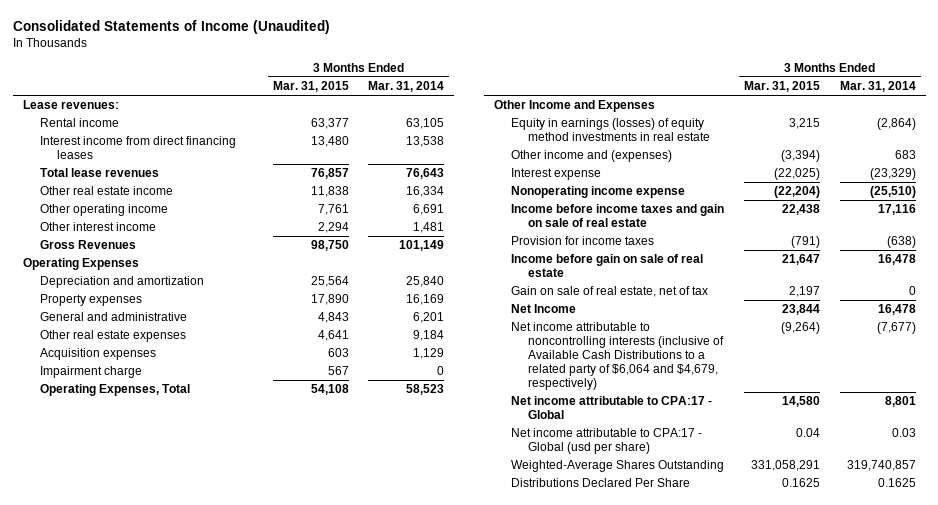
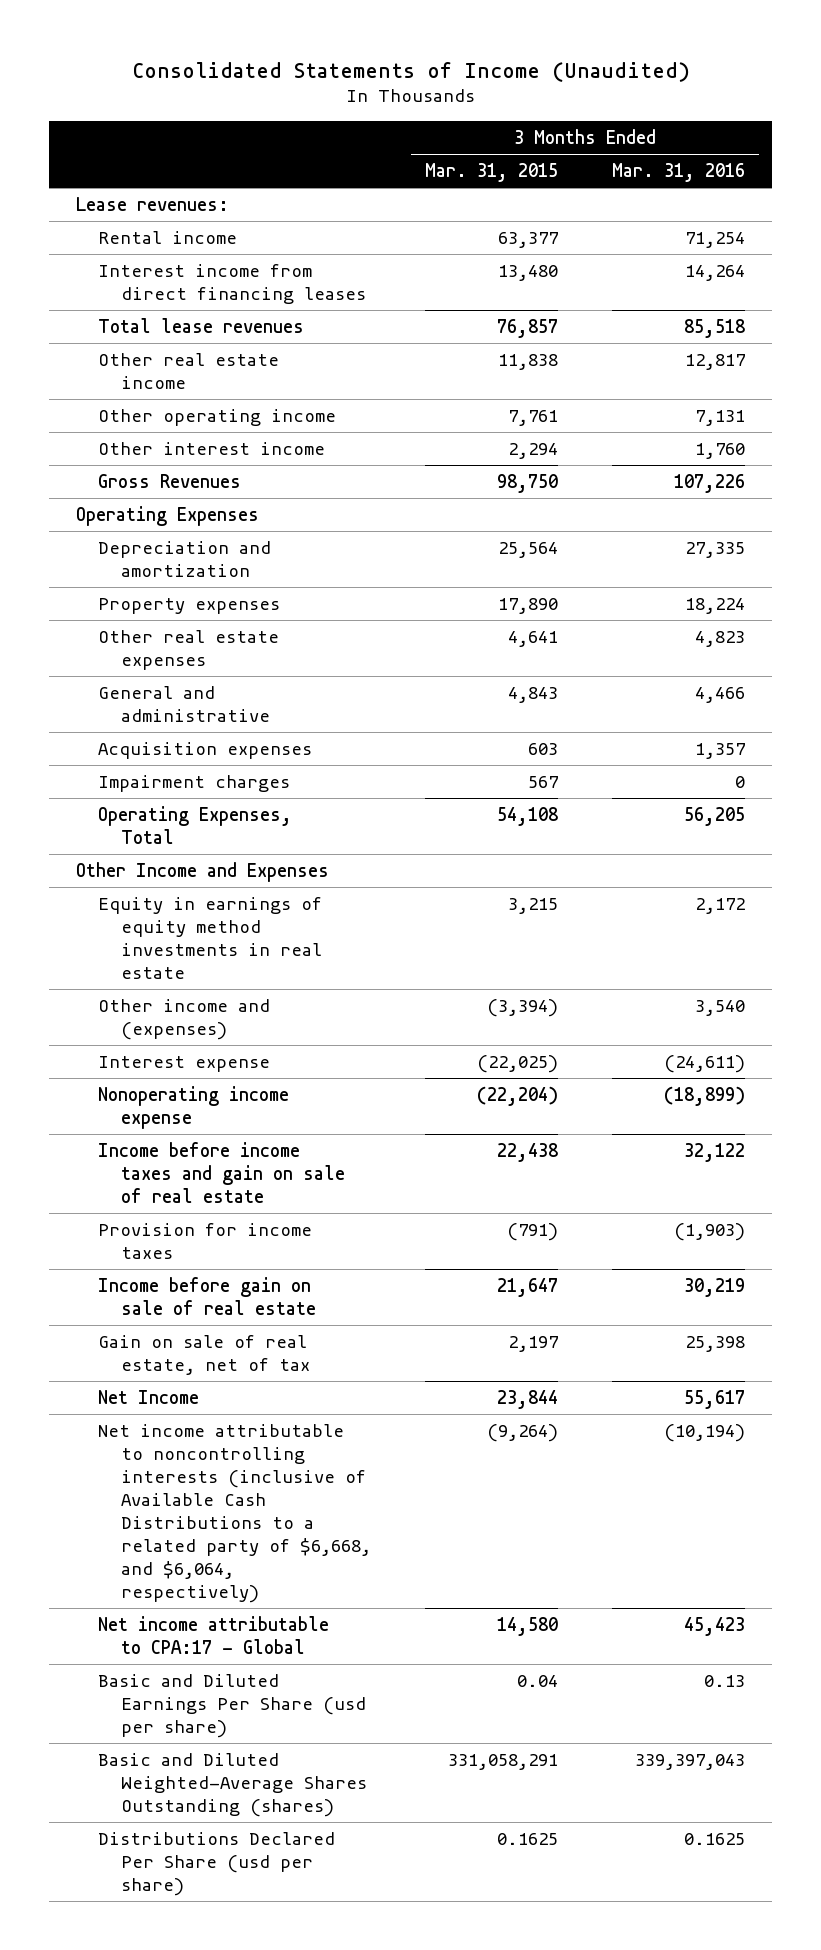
[368,81,445,93] Mar. 31, 2014 -> none
none -> [612,163,746,183] Mar. 31, 2016
[39,312,187,322] General and administrative -> [98,685,270,722] General and administrative
[39,366,142,379] Impairment charge -> [98,774,291,792] Impairment charges
[510,118,710,142] Equity in earnings (losses) of equity method investments in real estate -> [98,896,323,980] Equity in earnings of equity method investments in real estate
[510,322,724,390] Net income attributable to noncontrolling interests (inclusive of Available Cash Distributions to a related party of $6,064 and $4,679, respectively) -> [98,1423,371,1604] Net income attributable to noncontrolling interests (inclusive of Available Cash Distributions to a related party of $6,668, and $6,064, respectively)
[510,428,702,455] Net income attributable to CPA:17 - Global (usd per share) -> none
none -> [98,1673,366,1739] Basic and Diluted Earnings Per Share (usd per share)
[510,460,724,473] Weighted-Average Shares Outstanding -> [98,1752,367,1818] Basic and Diluted Weighted-Average Shares Outstanding (shares)
[510,478,690,488] Distributions Declared Per Share -> [98,1831,336,1897] Distributions Declared Per Share (usd per share)

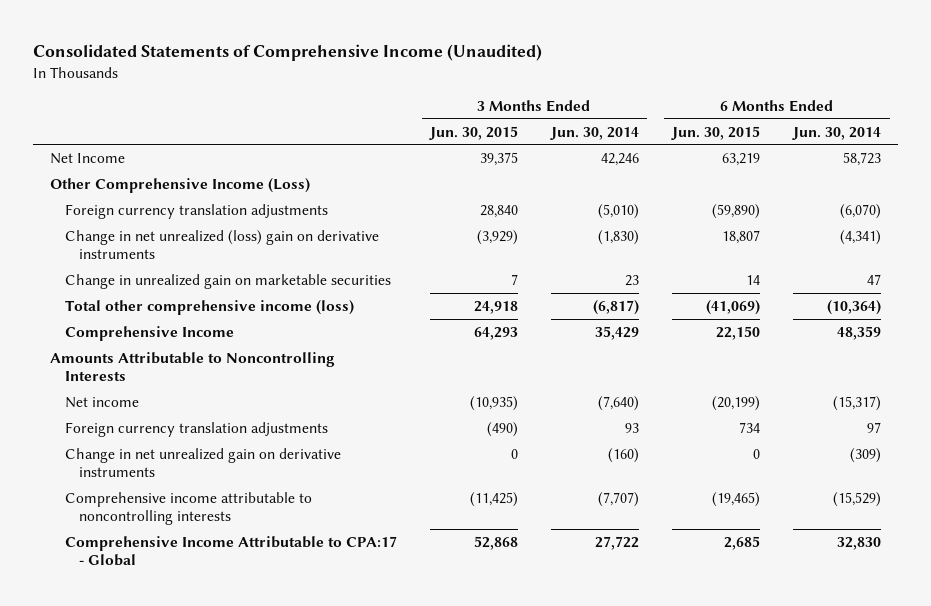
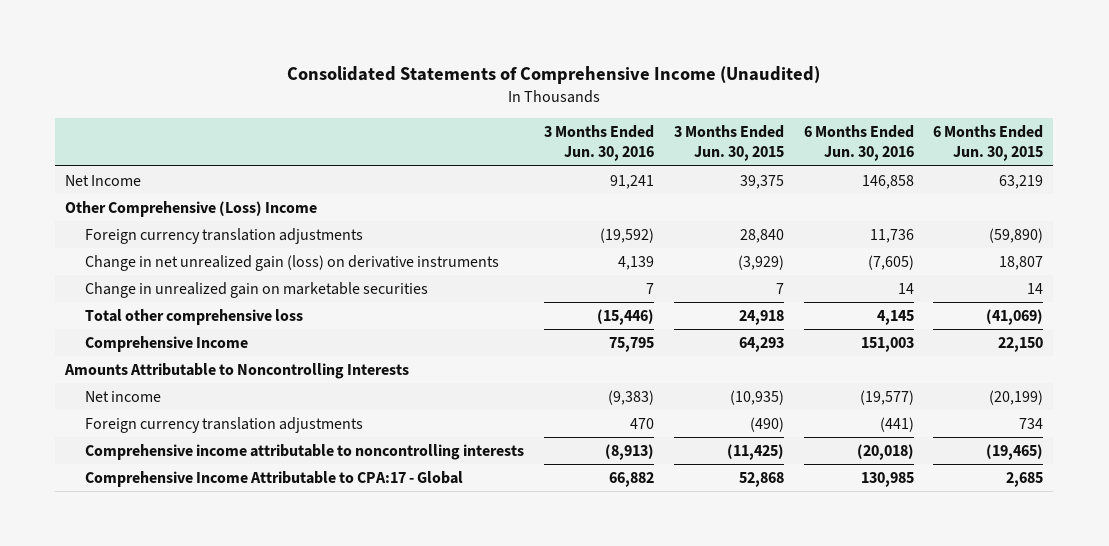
[550,126,640,140] Jun. 30, 2014 -> none
[792,126,882,140] Jun. 30, 2014 -> none
none -> [543,125,654,162] 3 Months Ended Jun. 30, 2016
none -> [803,125,914,162] 6 Months Ended Jun. 30, 2016
[50,177,311,193] Other Comprehensive Income (Loss) -> [65,200,318,217] Other Comprehensive (Loss) Income
[64,229,379,260] Change in net unrealized (loss) gain on derivative instruments -> [84,254,499,271] Change in net unrealized gain (loss) on derivative instruments
[64,299,354,315] Total other comprehensive income (loss) -> [84,308,303,325] Total other comprehensive loss
[64,447,341,478] Change in net unrealized gain on derivative instruments -> none

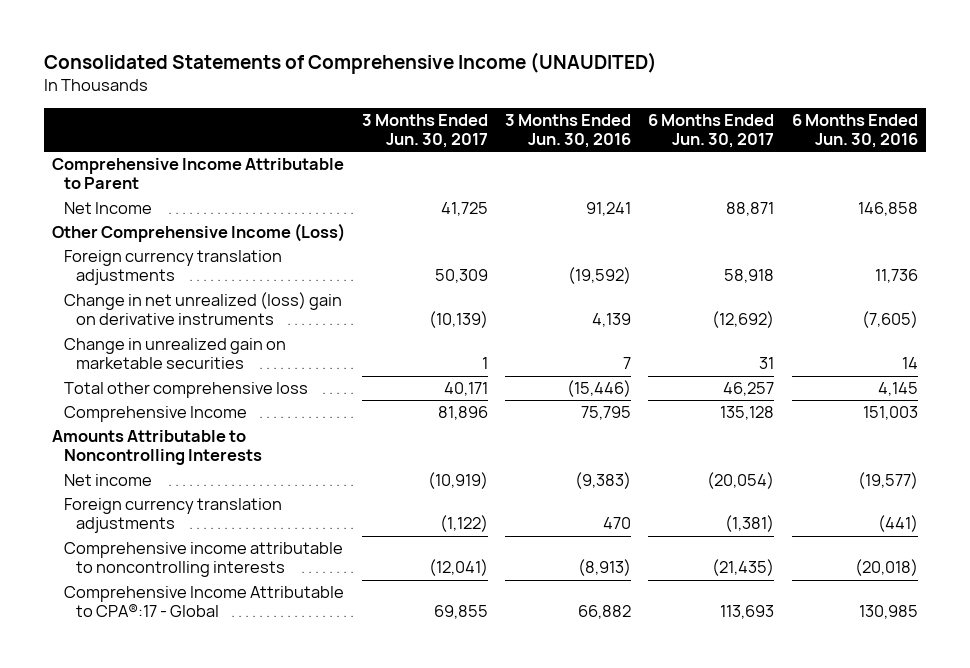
[287,66,821,85] Consolidated Statements of Comprehensive Income (Unaudited) -> [43,51,657,74] Consolidated Statements of Comprehensive Income (UNAUDITED)
[673,125,784,162] 3 Months Ended Jun. 30, 2015 -> none
[933,125,1044,162] 6 Months Ended Jun. 30, 2015 -> none
none -> [362,113,489,148] 3 Months Ended Jun. 30, 2017
none -> [648,113,775,148] 6 Months Ended Jun. 30, 2017
none -> [52,158,345,190] Comprehensive Income Attributable to Parent
[65,200,318,217] Other Comprehensive (Loss) Income -> [52,223,346,243] Other Comprehensive Income (Loss)
[84,254,499,271] Change in net unrealized gain (loss) on derivative instruments -> [63,292,342,326] Change in net unrealized (loss) gain on derivative instruments
[84,470,463,487] Comprehensive Income Attributable to CPA:17 - Global -> [63,586,344,618] Comprehensive Income Attributable to CPA®:17 - Global

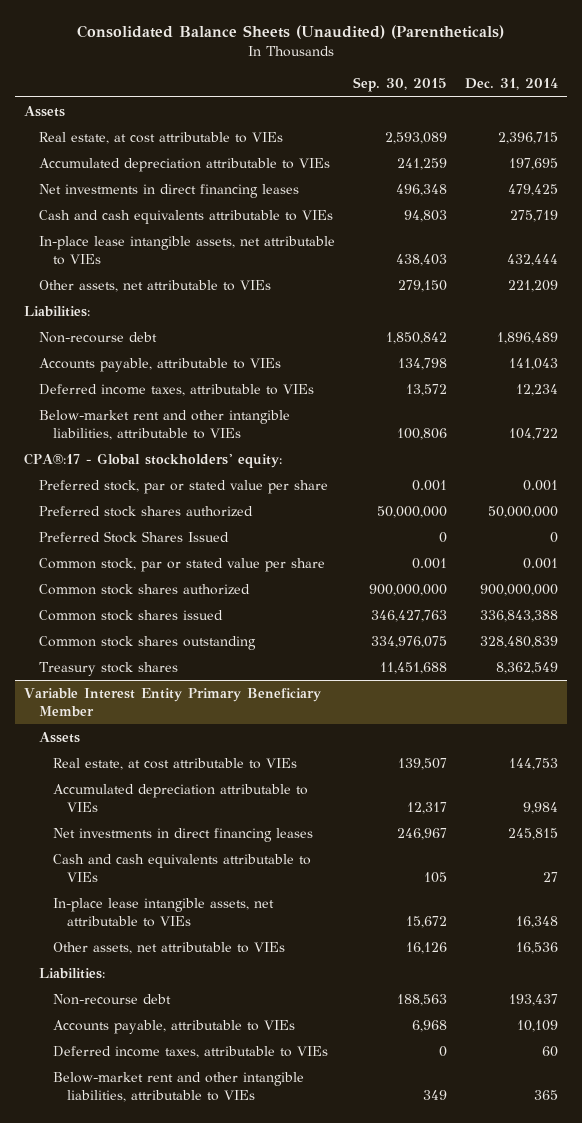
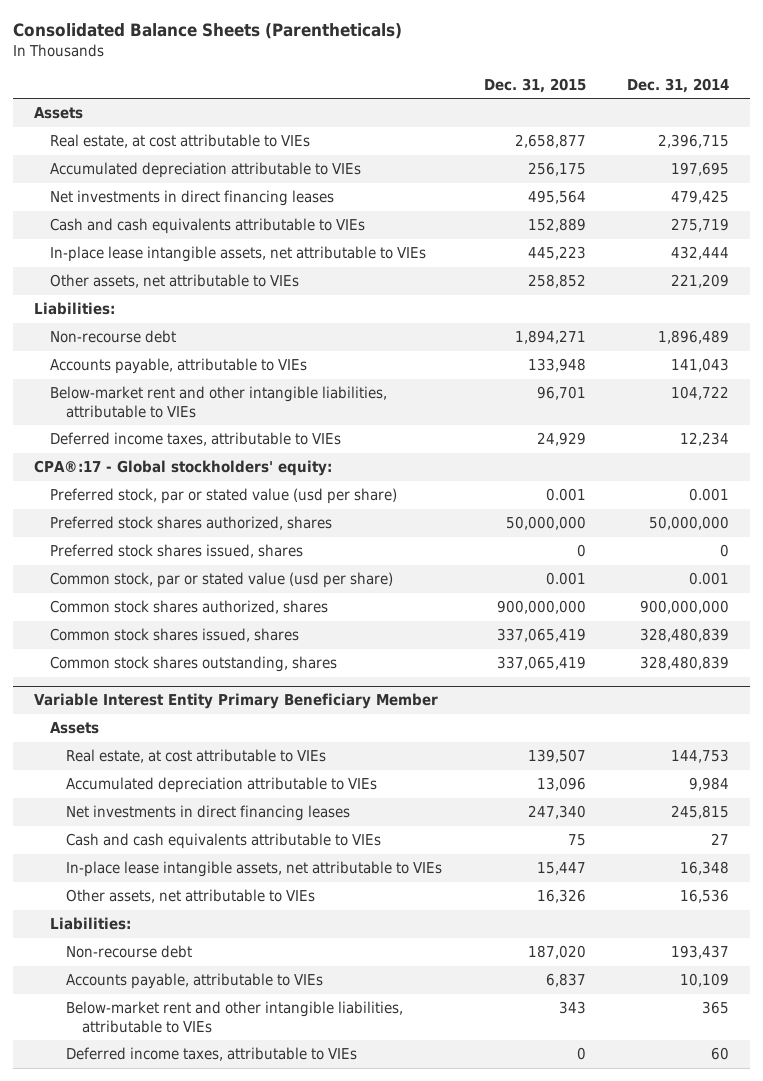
[77,25,505,40] Consolidated Balance Sheets (Unaudited) (Parentheticals) -> [13,22,403,39] Consolidated Balance Sheets (Parentheticals)
[352,77,447,93] Sep. 30, 2015 -> none
none -> [483,77,586,93] Dec. 31, 2015
[38,383,314,396] Deferred income taxes, attributable to VIEs -> [49,432,341,447] Deferred income taxes, attributable to VIEs
[38,661,178,676] Treasury stock shares -> none
[38,479,328,494] Preferred stock, par or stated value per share -> [49,488,397,505] Preferred stock, par or stated value (usd per share)
[38,505,253,517] Preferred stock shares authorized -> [49,516,332,531] Preferred stock shares authorized, shares
[38,530,229,543] Preferred Stock Shares Issued -> [49,544,303,559] Preferred stock shares issued, shares
[38,557,325,572] Common stock, par or stated value per share -> [49,572,393,589] Common stock, par or stated value (usd per share)
[38,583,250,595] Common stock shares authorized -> [49,600,328,615] Common stock shares authorized, shares
[38,609,223,621] Common stock shares issued -> [49,628,299,643] Common stock shares issued, shares
[479,609,558,622] 336,843,388 -> [639,628,729,643] 328,480,839
[38,635,256,650] Common stock shares outstanding -> [49,656,337,673] Common stock shares outstanding, shares
[52,1045,328,1058] Deferred income taxes, attributable to VIEs -> [66,1047,358,1062] Deferred income taxes, attributable to VIEs

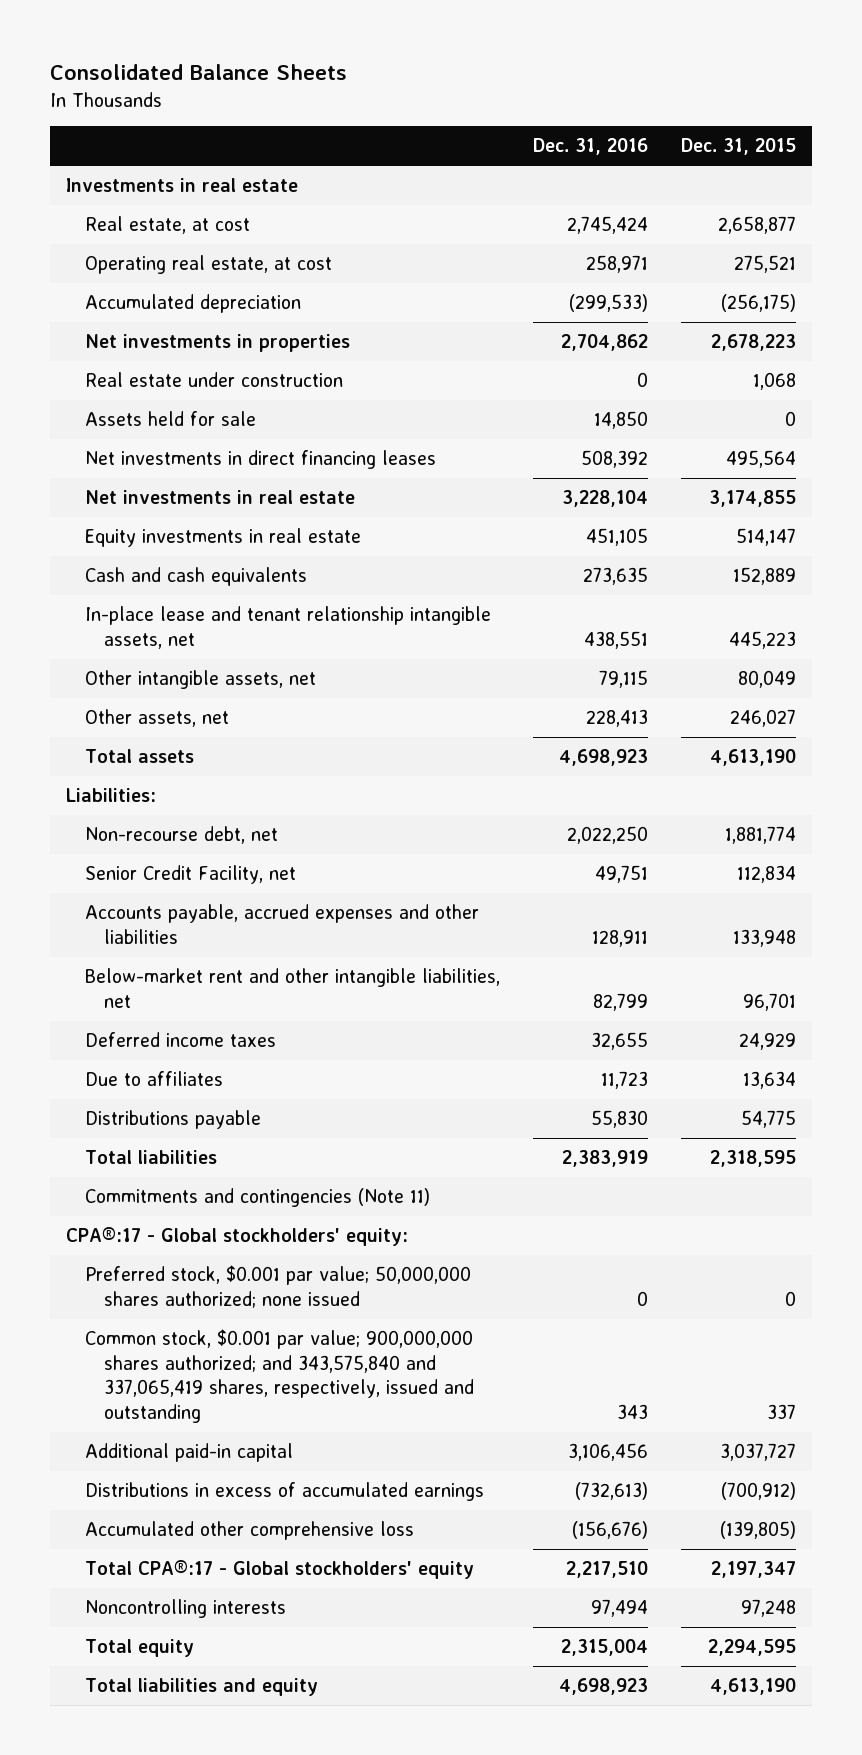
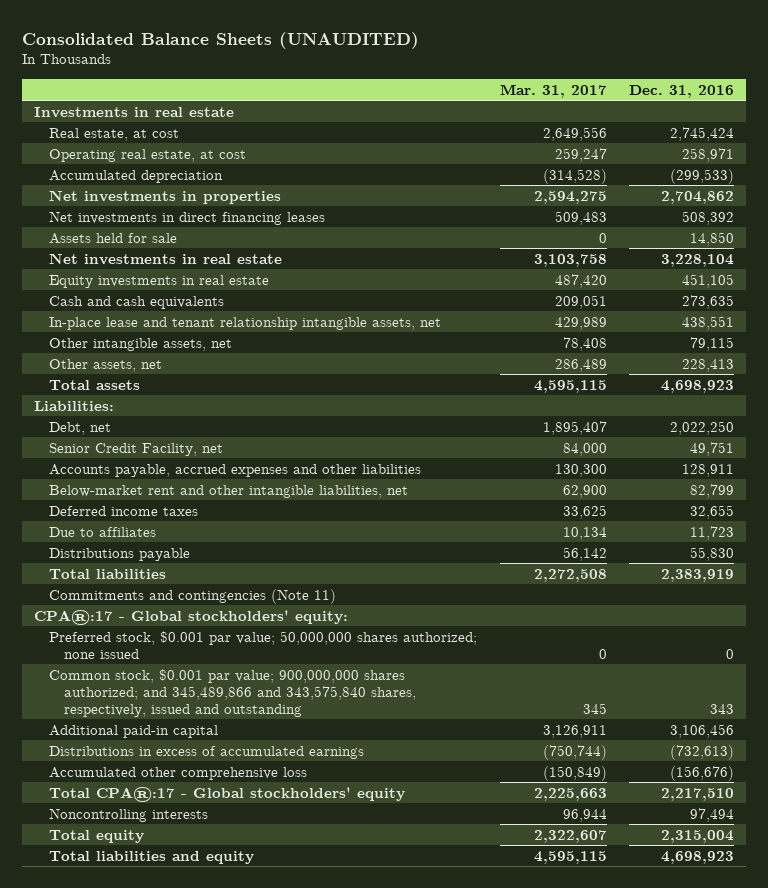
[50,64,348,81] Consolidated Balance Sheets -> [22,31,420,49] Consolidated Balance Sheets (UNAUDITED)
[680,138,796,156] Dec. 31, 2015 -> none
none -> [499,83,607,98] Mar. 31, 2017
[85,372,344,388] Real estate under construction -> none
[85,411,257,427] Assets held for sale -> [48,232,177,244] Assets held for sale
[85,826,279,845] Non-recourse debt, net -> [48,421,111,435] Debt, net
[85,1329,474,1424] Common stock, $0.001 par value; 900,000,000 shares authorized; and 343,575,840 and 337,065,419 shares, respectively, issued and outstanding -> [48,668,416,717] Common stock, $0.001 par value; 900,000,000 shares authorized; and 345,489,866 and 343,575,840 shares, respectively, issued and outstanding

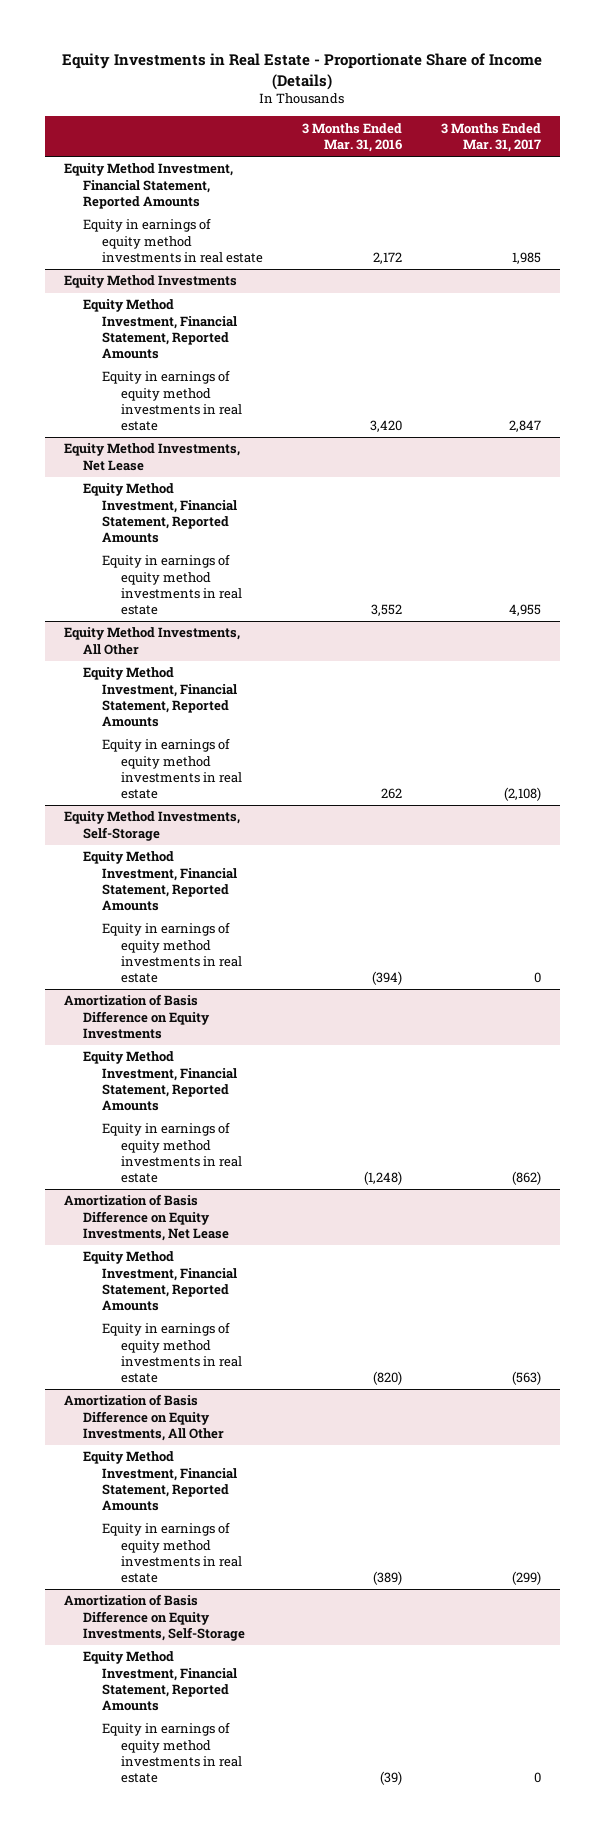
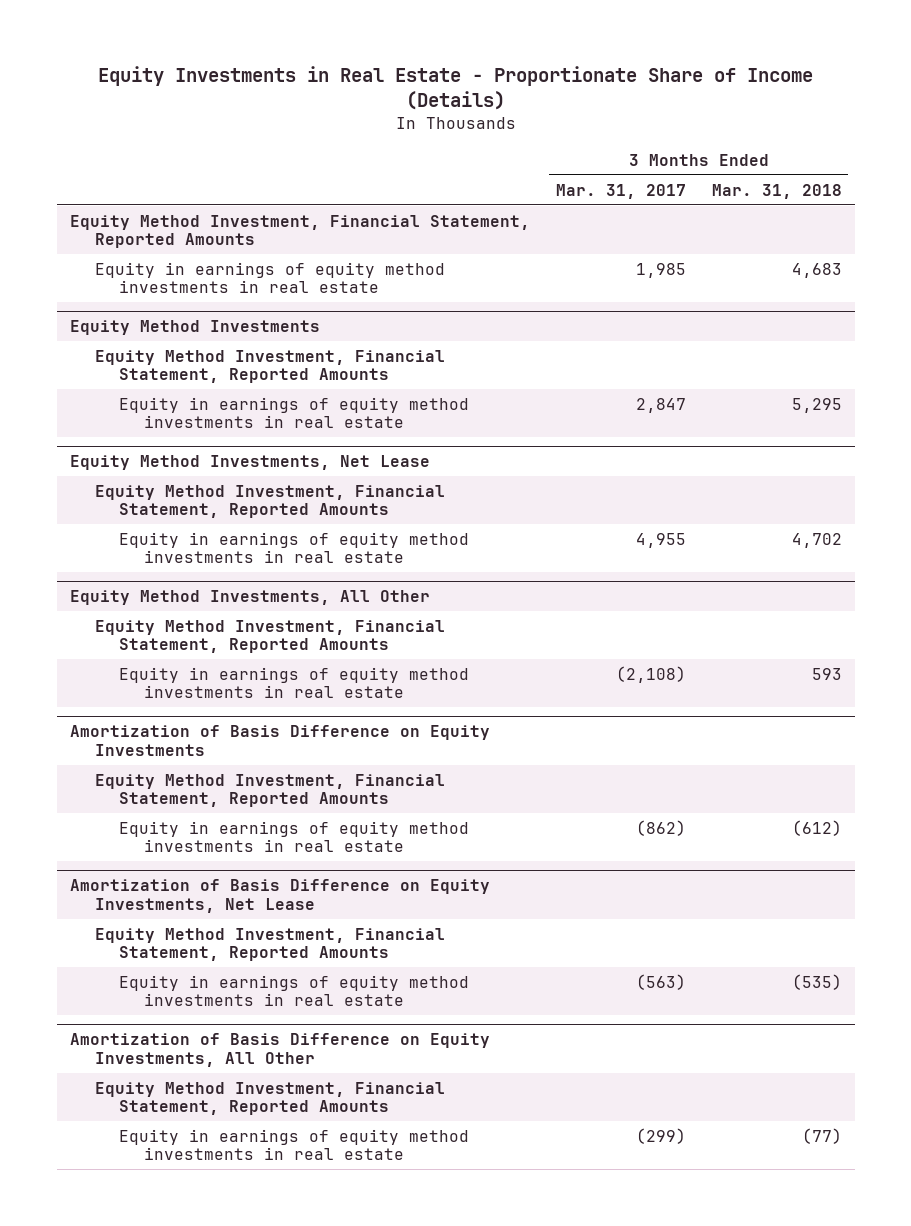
[301,122,402,153] 3 Months Ended Mar. 31, 2016 -> none
none -> [711,183,842,199] Mar. 31, 2018
[64,811,241,841] Equity Method Investments, Self-Storage -> none
[83,851,238,912] Equity Method Investment, Financial Statement, Reported Amounts -> none
[102,922,243,984] Equity in earnings of equity method investments in real estate -> none
[64,1594,246,1641] Amortization of Basis Difference on Equity Investments, Self-Storage -> none
[83,1651,238,1712] Equity Method Investment, Financial Statement, Reported Amounts -> none
[102,1722,243,1784] Equity in earnings of equity method investments in real estate -> none

